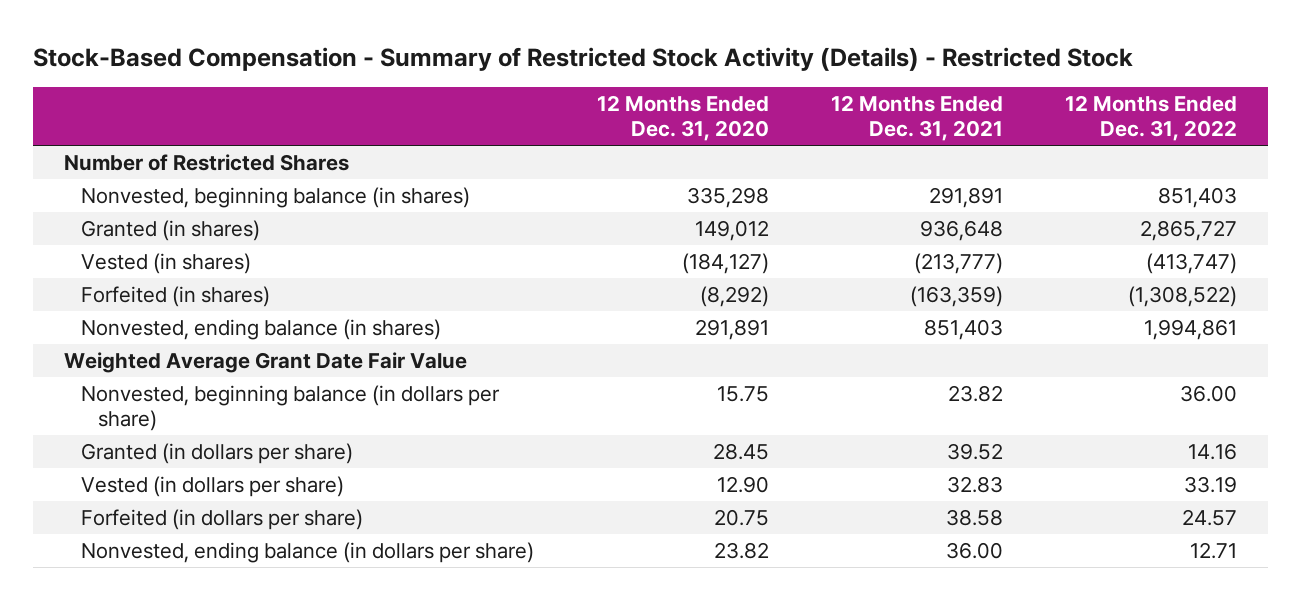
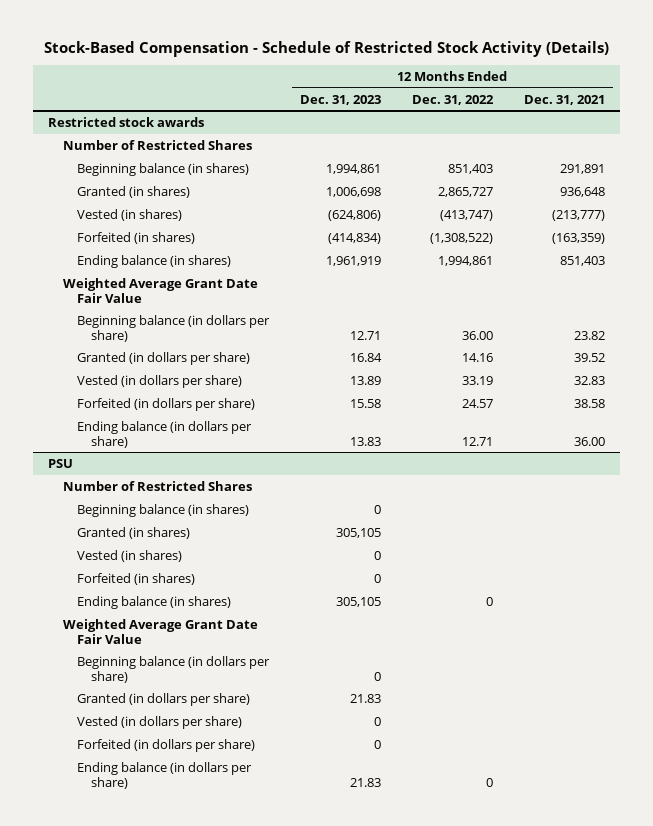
[33,46,1134,71] Stock-Based Compensation - Summary of Restricted Stock Activity (Details) - Restricted Stock -> [43,40,609,57] Stock-Based Compensation - Schedule of Restricted Stock Activity (Details)
[596,95,769,142] 12 Months Ended Dec. 31, 2020 -> none
none -> [299,94,381,105] Dec. 31, 2023
none -> [48,116,205,127] Restricted stock awards
[81,187,471,209] Nonvested, beginning balance (in shares) -> [76,162,249,176] Beginning balance (in shares)
[81,319,442,341] Nonvested, ending balance (in shares) -> [76,254,231,268] Ending balance (in shares)
[81,385,501,431] Nonvested, beginning balance (in dollars per share) -> [76,314,270,342] Beginning balance (in dollars per share)
[81,542,535,564] Nonvested, ending balance (in dollars per share) -> [76,420,252,448] Ending balance (in dollars per share)
none -> [48,458,74,468] PSU
none -> [62,480,252,491] Number of Restricted Shares
none -> [76,503,249,517] Beginning balance (in shares)
none -> [76,526,190,539] Granted (in shares)
none -> [76,549,182,562] Vested (in shares)
none -> [76,572,195,585] Forfeited (in shares)
none -> [76,595,231,609] Ending balance (in shares)
none -> [62,618,258,644] Weighted Average Grant Date Fair Value
none -> [76,655,270,683] Beginning balance (in dollars per share)
none -> [76,692,250,706] Granted (in dollars per share)
none -> [76,715,242,729] Vested (in dollars per share)
none -> [76,738,255,752] Forfeited (in dollars per share)
none -> [76,761,252,789] Ending balance (in dollars per share)

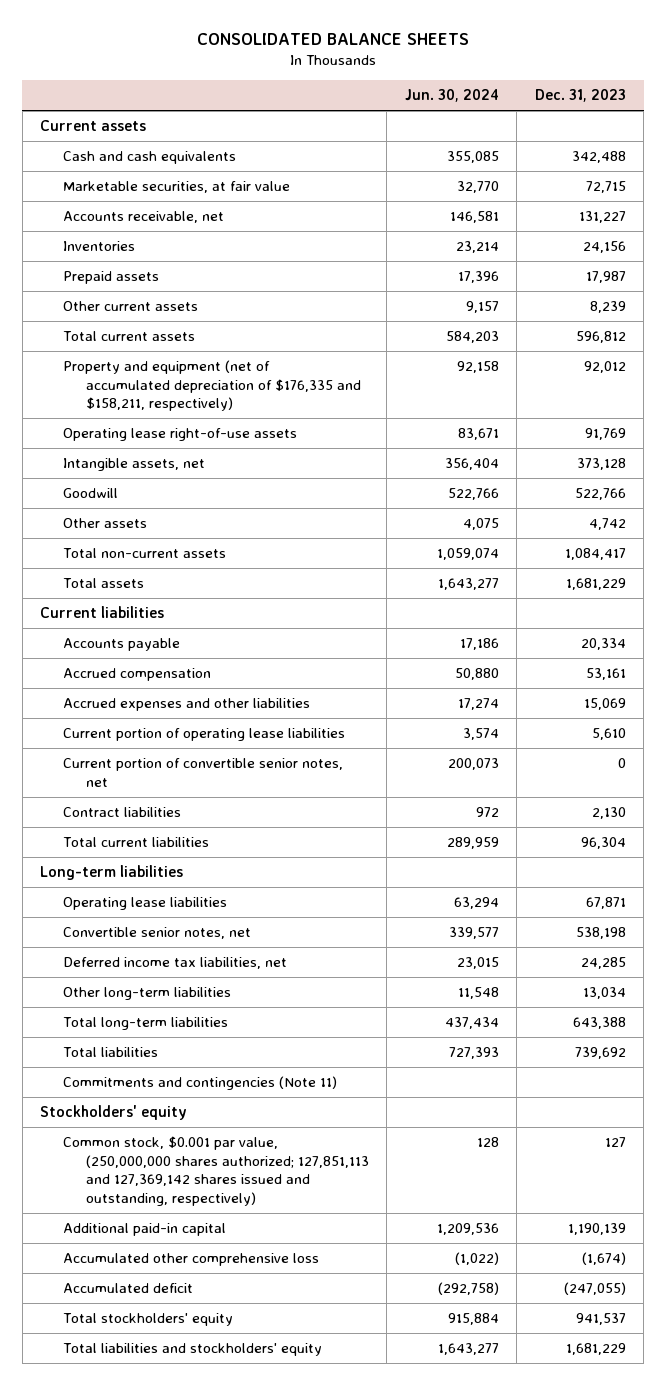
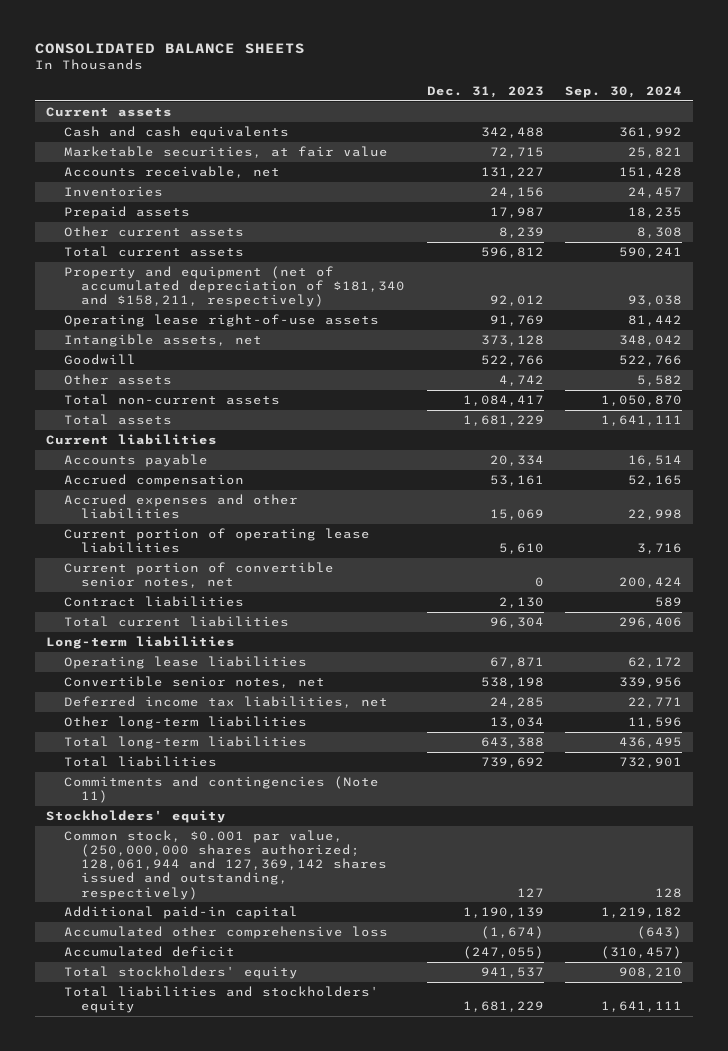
[404,89,499,103] Jun. 30, 2024 -> none
none -> [565,86,683,99] Sep. 30, 2024
[62,360,361,412] Property and equipment (net of accumulated depreciation of $176,335 and $158,211, respectively) -> [63,266,406,308] Property and equipment (net of accumulated depreciation of $181,340 and $158,211, respectively)
[62,1136,369,1207] Common stock, $0.001 par value, (250,000,000 shares authorized; 127,851,113 and 127,369,142 shares issued and outstanding, respectively) -> [63,830,388,900] Common stock, $0.001 par value, (250,000,000 shares authorized; 128,061,944 and 127,369,142 shares issued and outstanding, respectively)

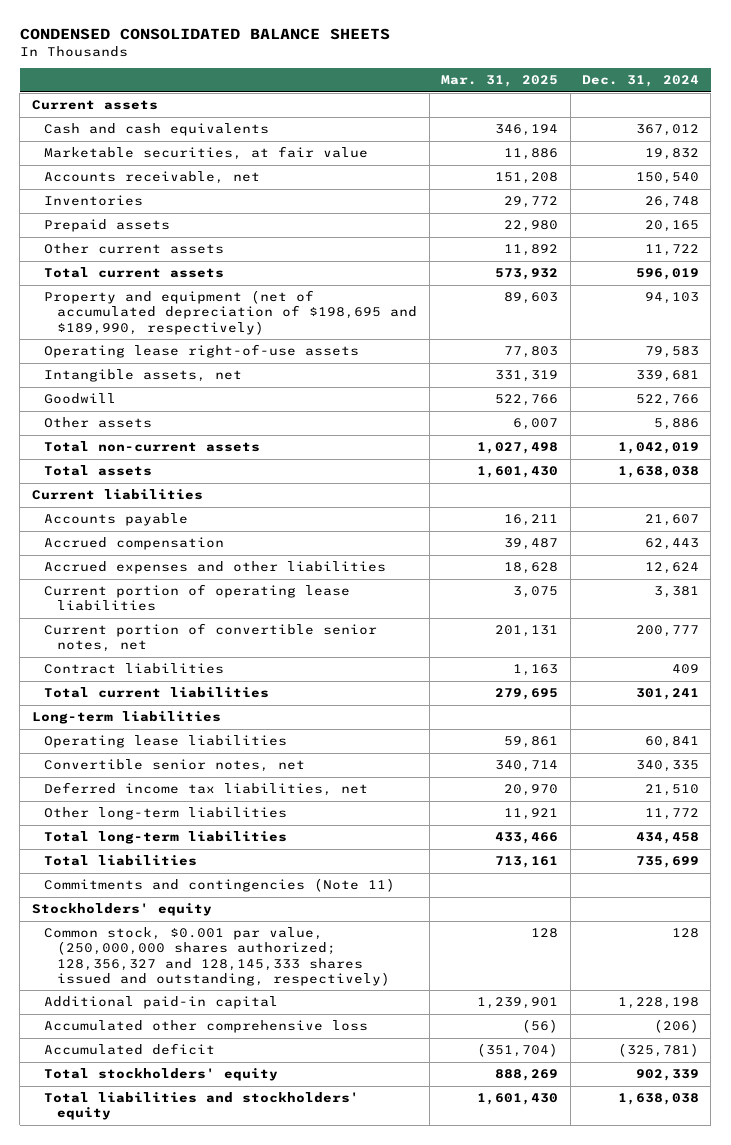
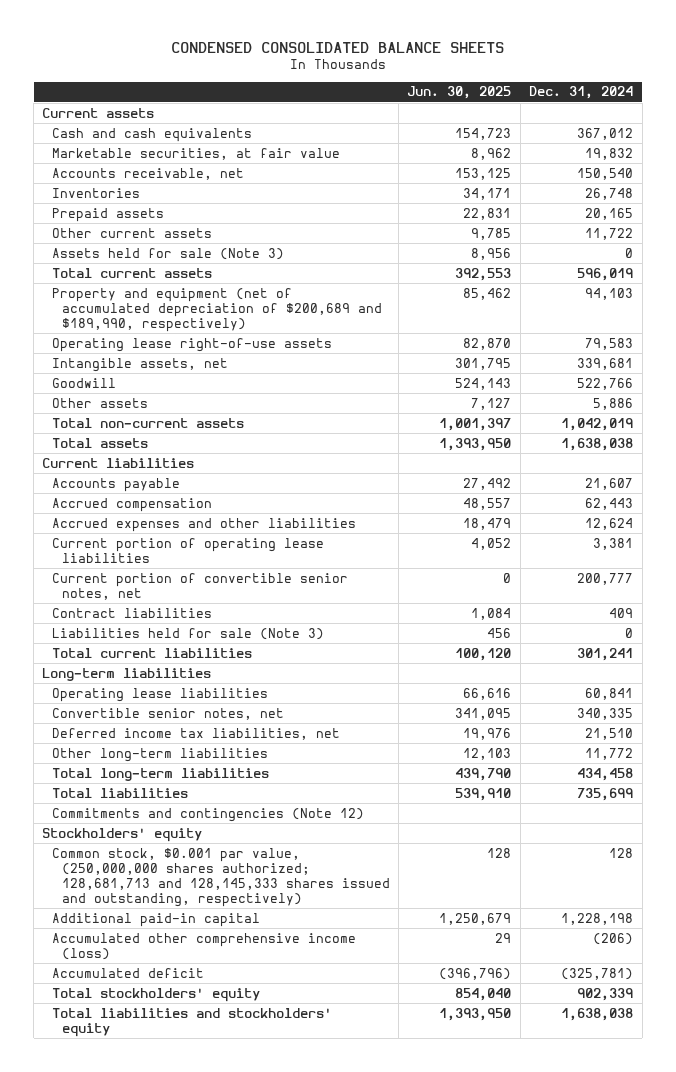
[441,75,559,88] Mar. 31, 2025 -> none
none -> [407,86,512,100] Jun. 30, 2025
none -> [52,247,285,260] Assets held for sale (Note 3)
[44,290,418,335] Property and equipment (net of accumulated depreciation of $198,695 and $189,990, respectively) -> [52,287,382,332] Property and equipment (net of accumulated depreciation of $200,689 and $189,990, respectively)
none -> [52,627,325,640] Liabilities held for sale (Note 3)
[44,878,396,893] Commitments and contingencies (Note 11) -> [52,807,365,822] Commitments and contingencies (Note 12)
[44,927,391,986] Common stock, $0.001 par value, (250,000,000 shares authorized; 128,356,327 and 128,145,333 shares issued and outstanding, respectively) -> [52,847,390,907] Common stock, $0.001 par value, (250,000,000 shares authorized; 128,681,713 and 128,145,333 shares issued and outstanding, respectively)
[44,1020,369,1034] Accumulated other comprehensive loss -> [52,932,357,960] Accumulated other comprehensive income (loss)

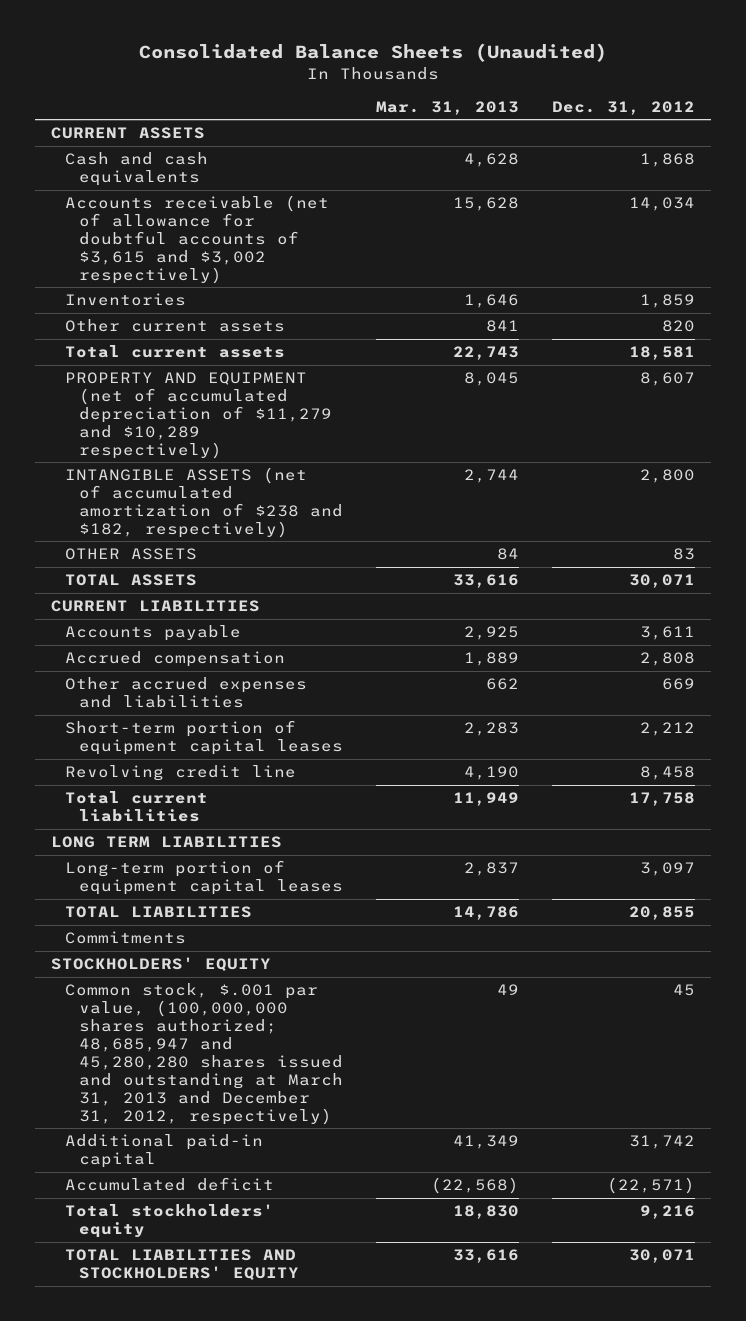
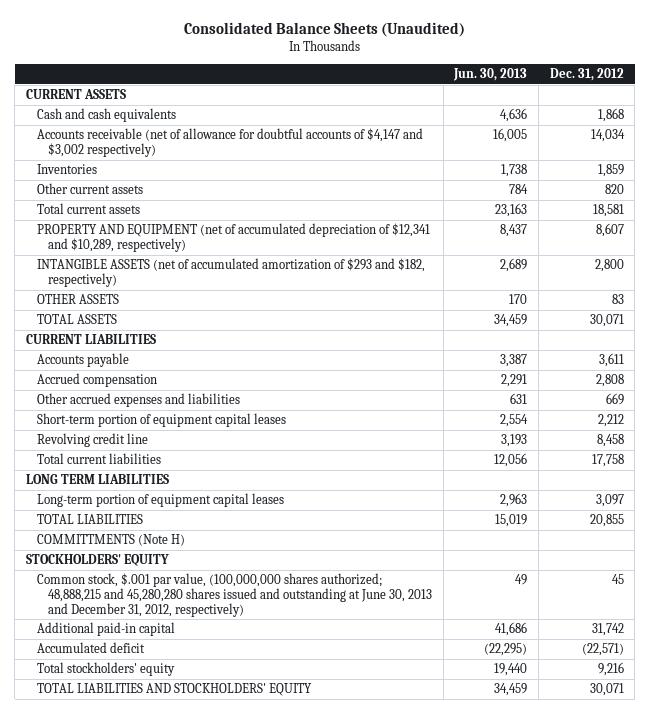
[375,100,519,115] Mar. 31, 2013 -> none
none -> [453,67,528,81] Jun. 30, 2013
[65,195,330,284] Accounts receivable (net of allowance for doubtful accounts of $3,615 and $3,002 respectively) -> [36,128,423,157] Accounts receivable (net of allowance for doubtful accounts of $4,147 and $3,002 respectively)
[65,372,332,459] PROPERTY AND EQUIPMENT (net of accumulated depreciation of $11,279 and $10,289 respectively) -> [36,223,430,252] PROPERTY AND EQUIPMENT (net of accumulated depreciation of $12,341 and $10,289, respectively)
[65,467,343,538] INTANGIBLE ASSETS (net of accumulated amortization of $238 and $182, respectively) -> [36,258,425,287] INTANGIBLE ASSETS (net of accumulated amortization of $293 and $182, respectively)
[65,931,187,945] Commitments -> [36,534,185,547] COMMITTMENTS (Note H)
[65,983,343,1125] Common stock, $.001 par value, (100,000,000 shares authorized; 48,685,947 and 45,280,280 shares issued and outstanding at March 31, 2013 and December 31, 2012, respectively) -> [36,573,433,617] Common stock, $.001 par value, (100,000,000 shares authorized; 48,888,215 and 45,280,280 shares issued and outstanding at June 30, 2013 and December 31, 2012, respectively)

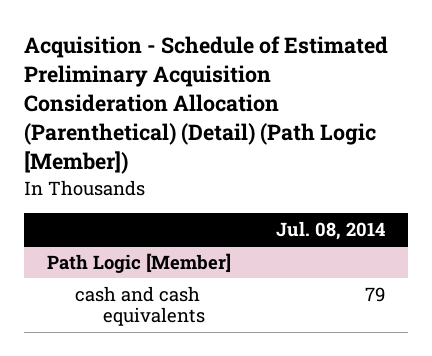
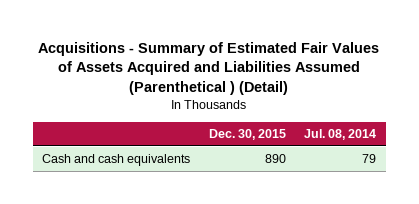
[24,36,389,175] Acquisition - Schedule of Estimated Preliminary Acquisition Consideration Allocation (Parenthetical) (Detail) (Path Logic [Member]) -> [38,41,380,96] Acquisitions - Summary of Estimated Fair Values of Assets Acquired and Liabilities Assumed (Parenthetical ) (Detail)
none -> [208,129,286,141] Dec. 30, 2015
[46,252,231,273] Path Logic [Member] -> none
[74,285,205,327] cash and cash equivalents -> [42,154,191,167] Cash and cash equivalents

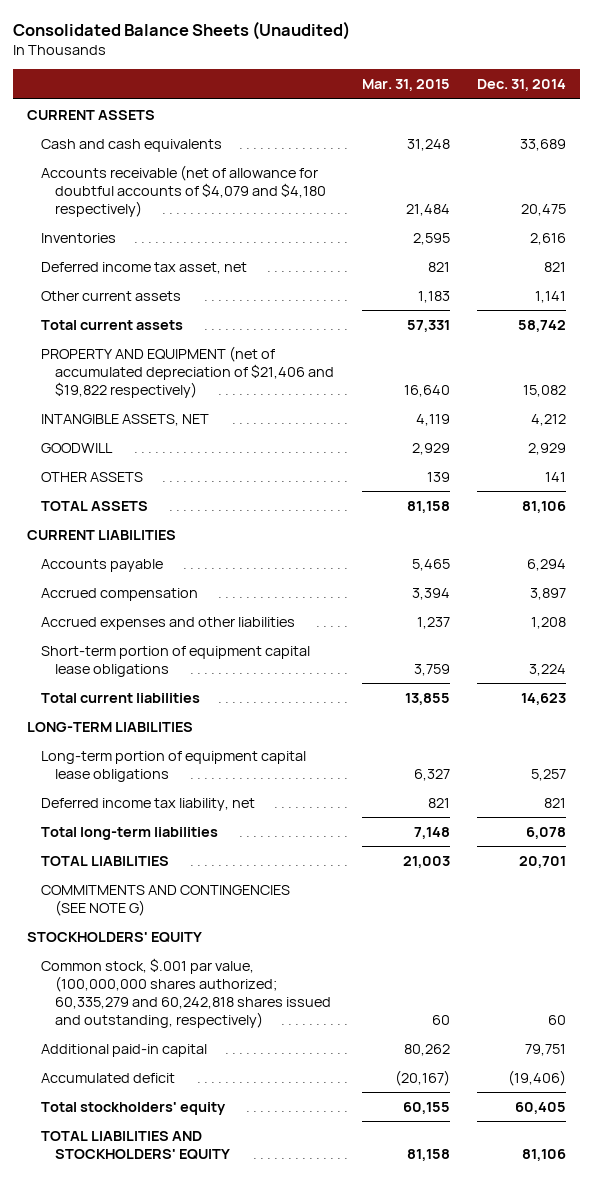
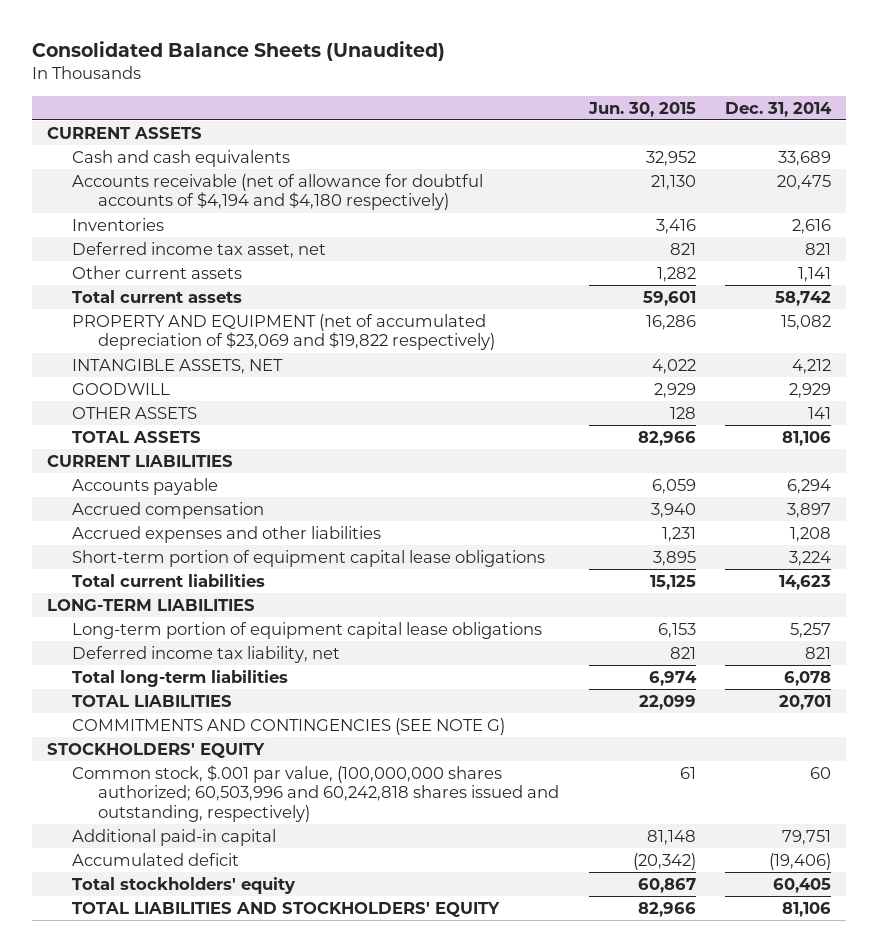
[361,79,450,92] Mar. 31, 2015 -> none
none -> [587,101,696,117] Jun. 30, 2015
[41,164,327,217] Accounts receivable (net of allowance for doubtful accounts of $4,079 and $4,180 respectively) -> [72,173,484,211] Accounts receivable (net of allowance for doubtful accounts of $4,194 and $4,180 respectively)
[41,345,335,398] PROPERTY AND EQUIPMENT (net of accumulated depreciation of $21,406 and $19,822 respectively) -> [72,313,496,351] PROPERTY AND EQUIPMENT (net of accumulated depreciation of $23,069 and $19,822 respectively)
[41,957,332,1028] Common stock, $.001 par value, (100,000,000 shares authorized; 60,335,279 and 60,242,818 shares issued and outstanding, respectively) -> [72,764,560,822] Common stock, $.001 par value, (100,000,000 shares authorized; 60,503,996 and 60,242,818 shares issued and outstanding, respectively)

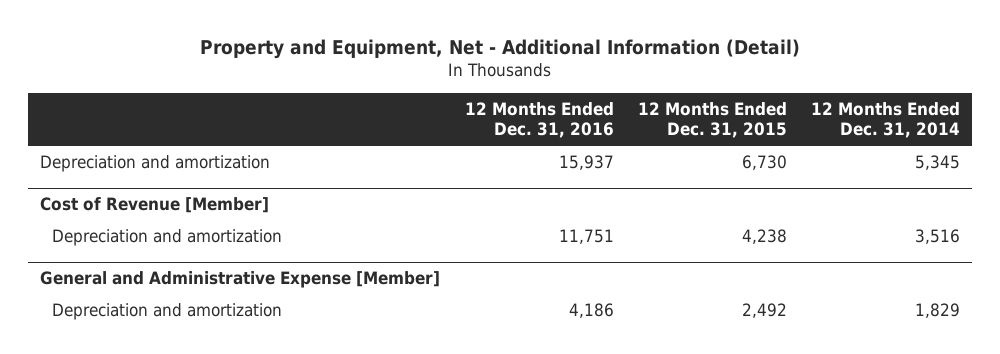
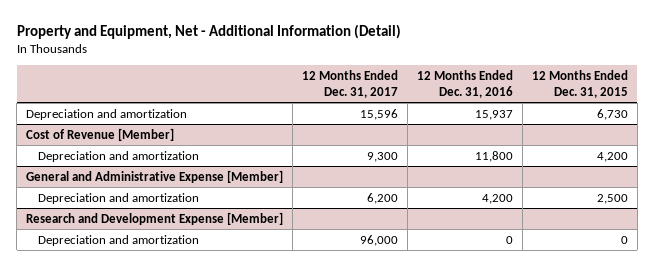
[810,102,960,139] 12 Months Ended Dec. 31, 2014 -> none
none -> [302,70,399,98] 12 Months Ended Dec. 31, 2017
[558,228,614,244] 11,751 -> [474,150,513,162] 11,800
[741,228,787,244] 4,238 -> [596,151,628,162] 4,200
[568,302,614,318] 4,186 -> [481,193,513,204] 4,200
[741,302,787,318] 2,492 -> [596,193,628,204] 2,500
none -> [26,211,284,225] Research and Development Expense [Member]
none -> [37,234,199,246] Depreciation and amortization

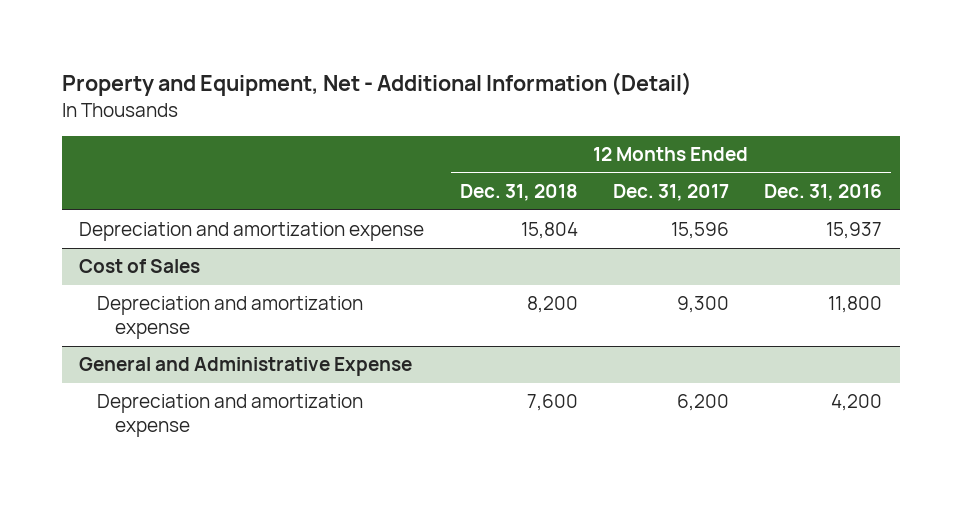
[531,70,628,98] 12 Months Ended Dec. 31, 2015 -> none
none -> [459,184,578,202] Dec. 31, 2018
[26,211,284,225] Research and Development Expense [Member] -> none
[37,234,199,246] Depreciation and amortization -> none
[26,108,188,120] Depreciation and amortization -> [79,222,425,242] Depreciation and amortization expense
[26,127,175,141] Cost of Revenue [Member] -> [79,259,201,274] Cost of Sales
[37,150,199,162] Depreciation and amortization -> [97,296,364,339] Depreciation and amortization expense
[26,169,284,183] General and Administrative Expense [Member] -> [79,357,413,377] General and Administrative Expense
[37,192,199,204] Depreciation and amortization -> [97,394,364,437] Depreciation and amortization expense

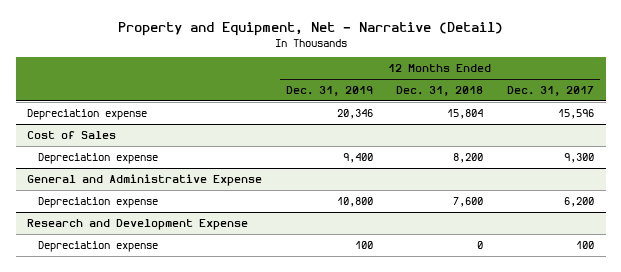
[61,72,692,97] Property and Equipment, Net - Additional Information (Detail) -> [117,22,503,37] Property and Equipment, Net - Narrative (Detail)
[763,184,882,202] Dec. 31, 2016 -> none
none -> [285,86,373,97] Dec. 31, 2019
[79,222,425,242] Depreciation and amortization expense -> [27,108,148,120] Depreciation expense
[97,296,364,339] Depreciation and amortization expense -> [38,152,159,164] Depreciation expense
[97,394,364,437] Depreciation and amortization expense -> [38,196,159,208] Depreciation expense
none -> [27,218,249,230] Research and Development Expense
none -> [38,240,159,252] Depreciation expense

